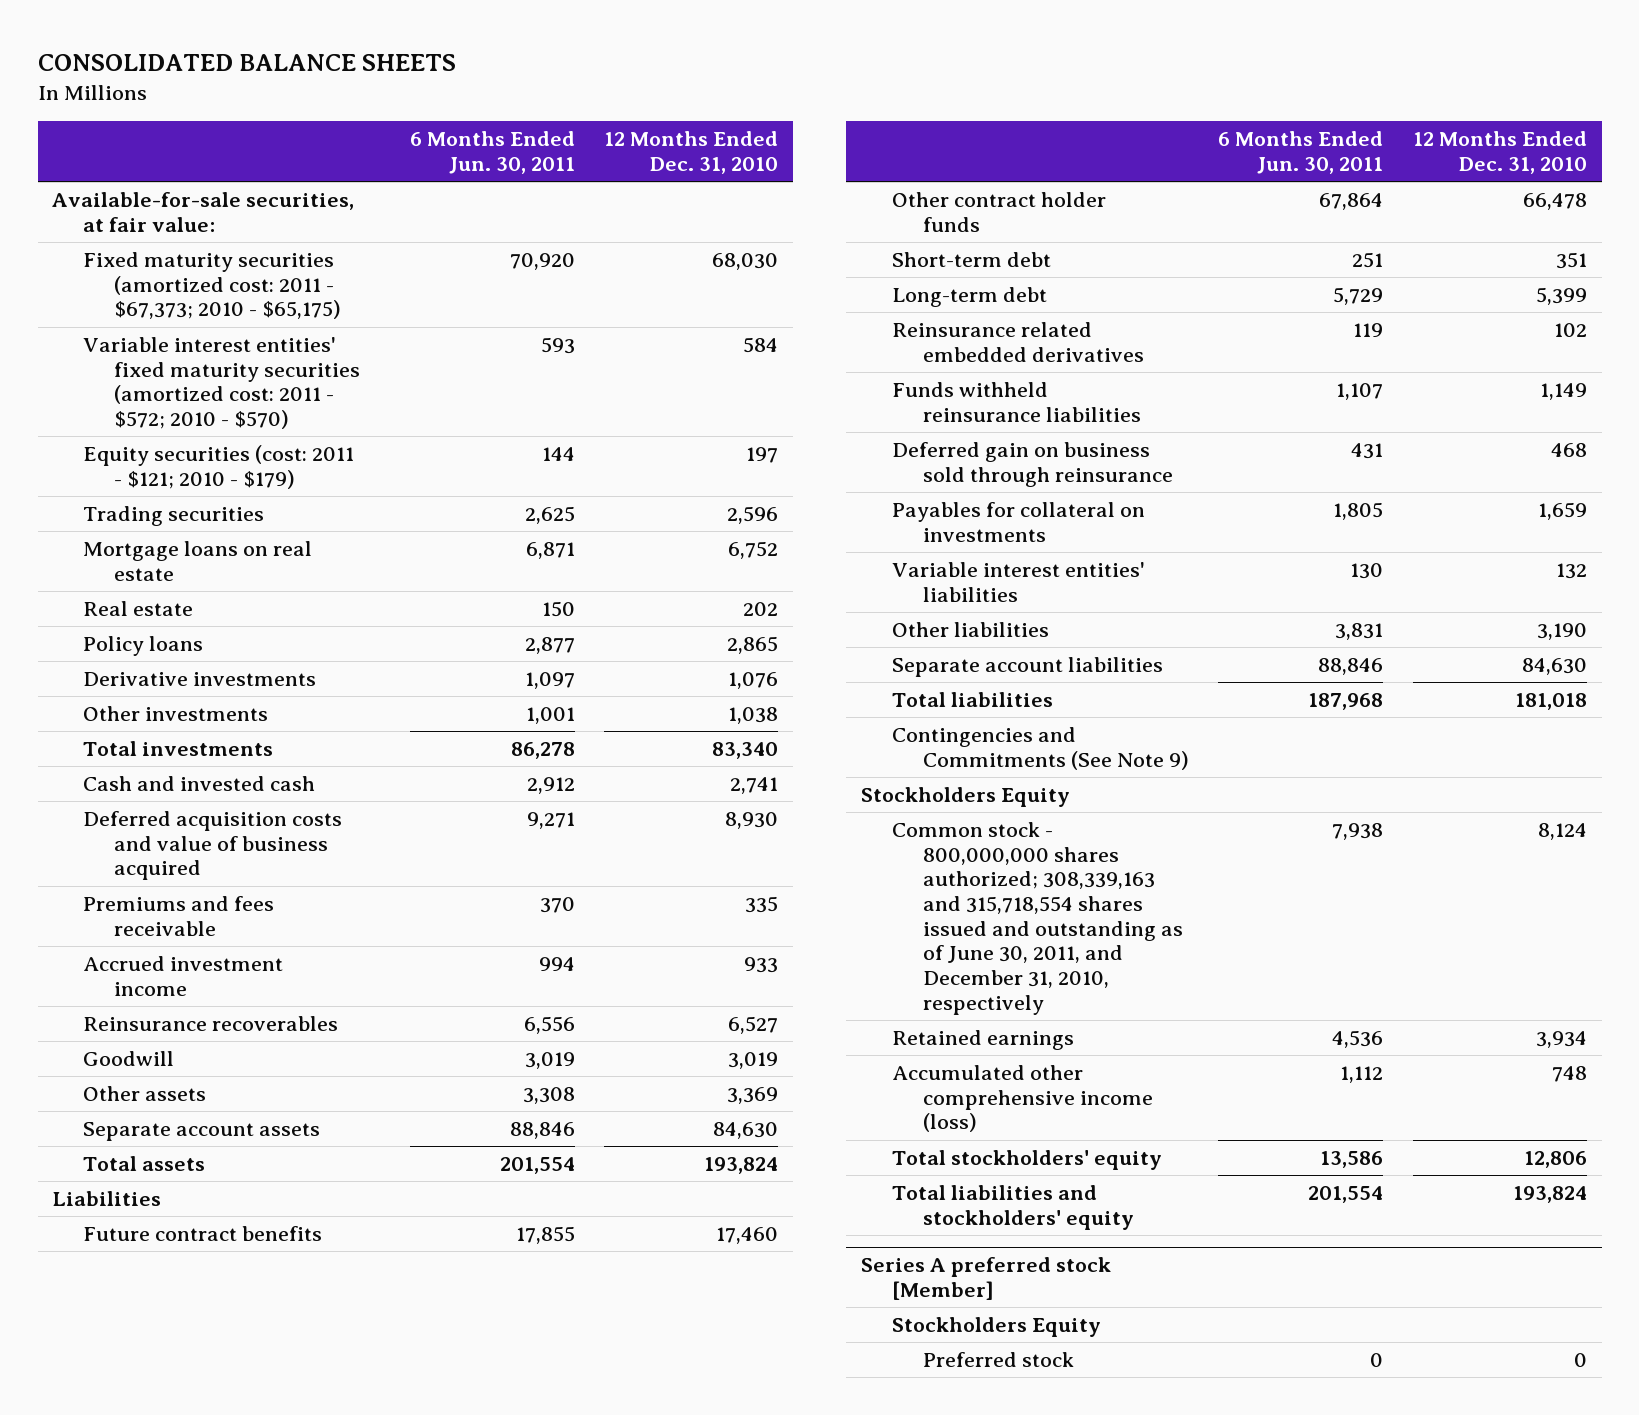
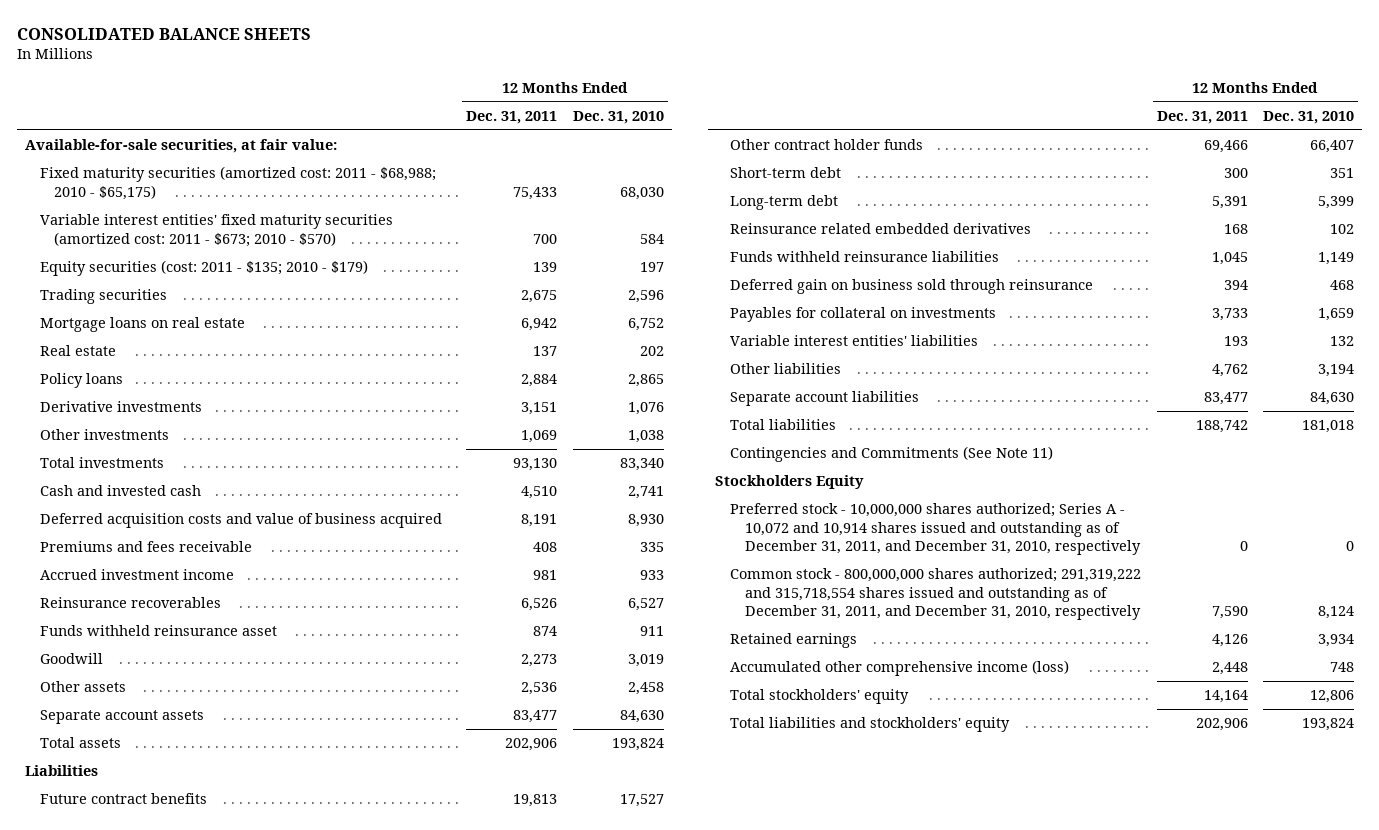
[409,131,575,174] 6 Months Ended Jun. 30, 2011 -> none
none -> [466,111,558,125] Dec. 31, 2011
[83,252,342,320] Fixed maturity securities (amortized cost: 2011 - $67,373; 2010 - $65,175) -> [39,166,436,200] Fixed maturity securities (amortized cost: 2011 - $68,988; 2010 - $65,175)
[83,337,361,430] Variable interest entities' fixed maturity securities (amortized cost: 2011 - $572; 2010 - $570) -> [39,214,393,247] Variable interest entities' fixed maturity securities (amortized cost: 2011 - $673; 2010 - $570)
[83,445,355,489] Equity securities (cost: 2011 - $121; 2010 - $179) -> [39,260,368,277] Equity securities (cost: 2011 - $135; 2010 - $179)
none -> [39,625,277,637] Funds withheld reinsurance asset
[727,1087,779,1105] 3,369 -> [627,682,664,696] 2,458
[716,1227,779,1245] 17,460 -> [619,794,664,808] 17,527
[1522,193,1587,211] 66,478 -> [1310,140,1355,154] 66,407
[1536,623,1587,641] 3,190 -> [1318,364,1355,378] 3,194
[891,727,1189,770] Contingencies and Commitments (See Note 9) -> [730,446,1054,463] Contingencies and Commitments (See Note 11)
none -> [730,503,1141,556] Preferred stock - 10,000,000 shares authorized; Series A - 10,072 and 10,914 shares issued and outstanding as of December 31, 2011, and December 31, 2010, respectively
[891,822,1183,1015] Common stock - 800,000,000 shares authorized; 308,339,163 and 315,718,554 shares issued and outstanding as of June 30, 2011, and December 31, 2010, respectively -> [730,568,1142,621] Common stock - 800,000,000 shares authorized; 291,319,222 and 315,718,554 shares issued and outstanding as of December 31, 2011, and December 31, 2010, respectively
[861,1257,1112,1301] Series A preferred stock [Member] -> none
[891,1317,1101,1338] Stockholders Equity -> none
[922,1352,1074,1368] Preferred stock -> none

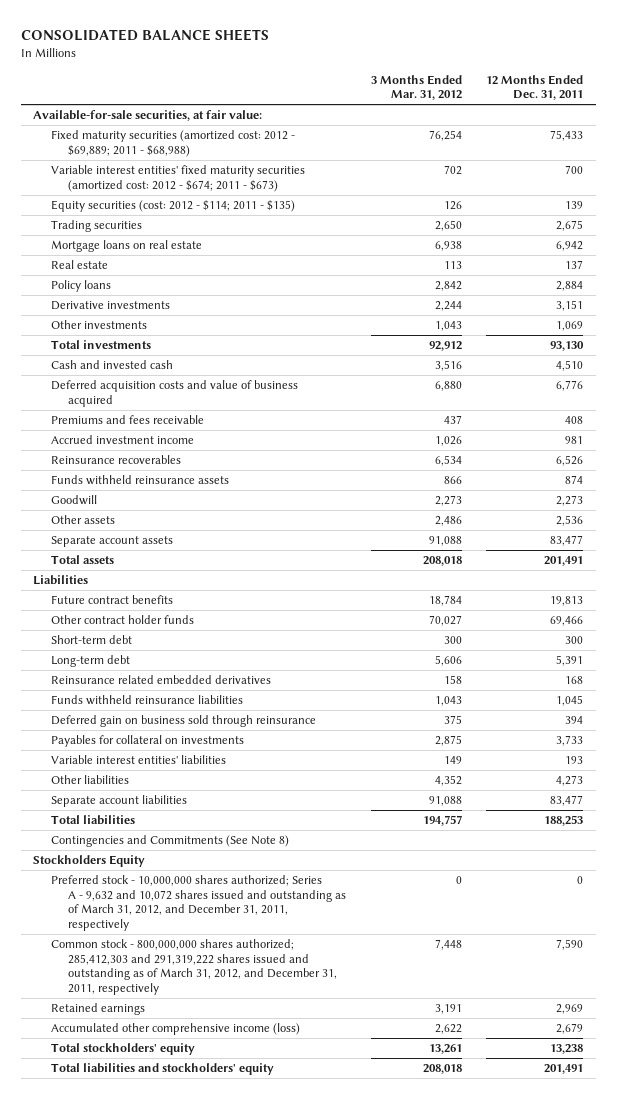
[572,111,664,125] Dec. 31, 2010 -> none
none -> [370,74,462,101] 3 Months Ended Mar. 31, 2012
[39,166,436,200] Fixed maturity securities (amortized cost: 2011 - $68,988; 2010 - $65,175) -> [50,130,295,157] Fixed maturity securities (amortized cost: 2012 - $69,889; 2011 - $68,988)
[39,214,393,247] Variable interest entities' fixed maturity securities (amortized cost: 2011 - $673; 2010 - $570) -> [50,165,305,192] Variable interest entities' fixed maturity securities (amortized cost: 2012 - $674; 2011 - $673)
[39,260,368,277] Equity securities (cost: 2011 - $135; 2010 - $179) -> [50,200,295,213] Equity securities (cost: 2012 - $114; 2011 - $135)
[521,514,558,528] 8,191 -> [556,380,584,392] 6,776
[39,625,277,637] Funds withheld reinsurance asset -> [50,475,229,486] Funds withheld reinsurance assets
[505,738,558,752] 202,906 -> [544,556,584,567] 201,491
[1211,364,1248,378] 4,762 -> [556,775,584,787] 4,273
[1195,420,1248,434] 188,742 -> [544,815,584,827] 188,253
[730,446,1054,463] Contingencies and Commitments (See Note 11) -> [50,835,289,848] Contingencies and Commitments (See Note 8)
[730,503,1141,556] Preferred stock - 10,000,000 shares authorized; Series A - 10,072 and 10,914 shares issued and outstanding as of December 31, 2011, and December 31, 2010, respectively -> [50,875,347,932] Preferred stock - 10,000,000 shares authorized; Series A - 9,632 and 10,072 shares issued and outstanding as of March 31, 2012, and December 31, 2011, respectively
[730,568,1142,621] Common stock - 800,000,000 shares authorized; 291,319,222 and 315,718,554 shares issued and outstanding as of December 31, 2011, and December 31, 2010, respectively -> [50,939,338,996] Common stock - 800,000,000 shares authorized; 285,412,303 and 291,319,222 shares issued and outstanding as of March 31, 2012, and December 31, 2011, respectively
[1211,634,1248,648] 4,126 -> [556,1004,584,1015] 2,969
[1211,662,1248,676] 2,448 -> [556,1023,584,1035] 2,679
[1203,690,1248,704] 14,164 -> [550,1044,584,1055] 13,238
[1195,718,1248,732] 202,906 -> [544,1064,584,1075] 201,491

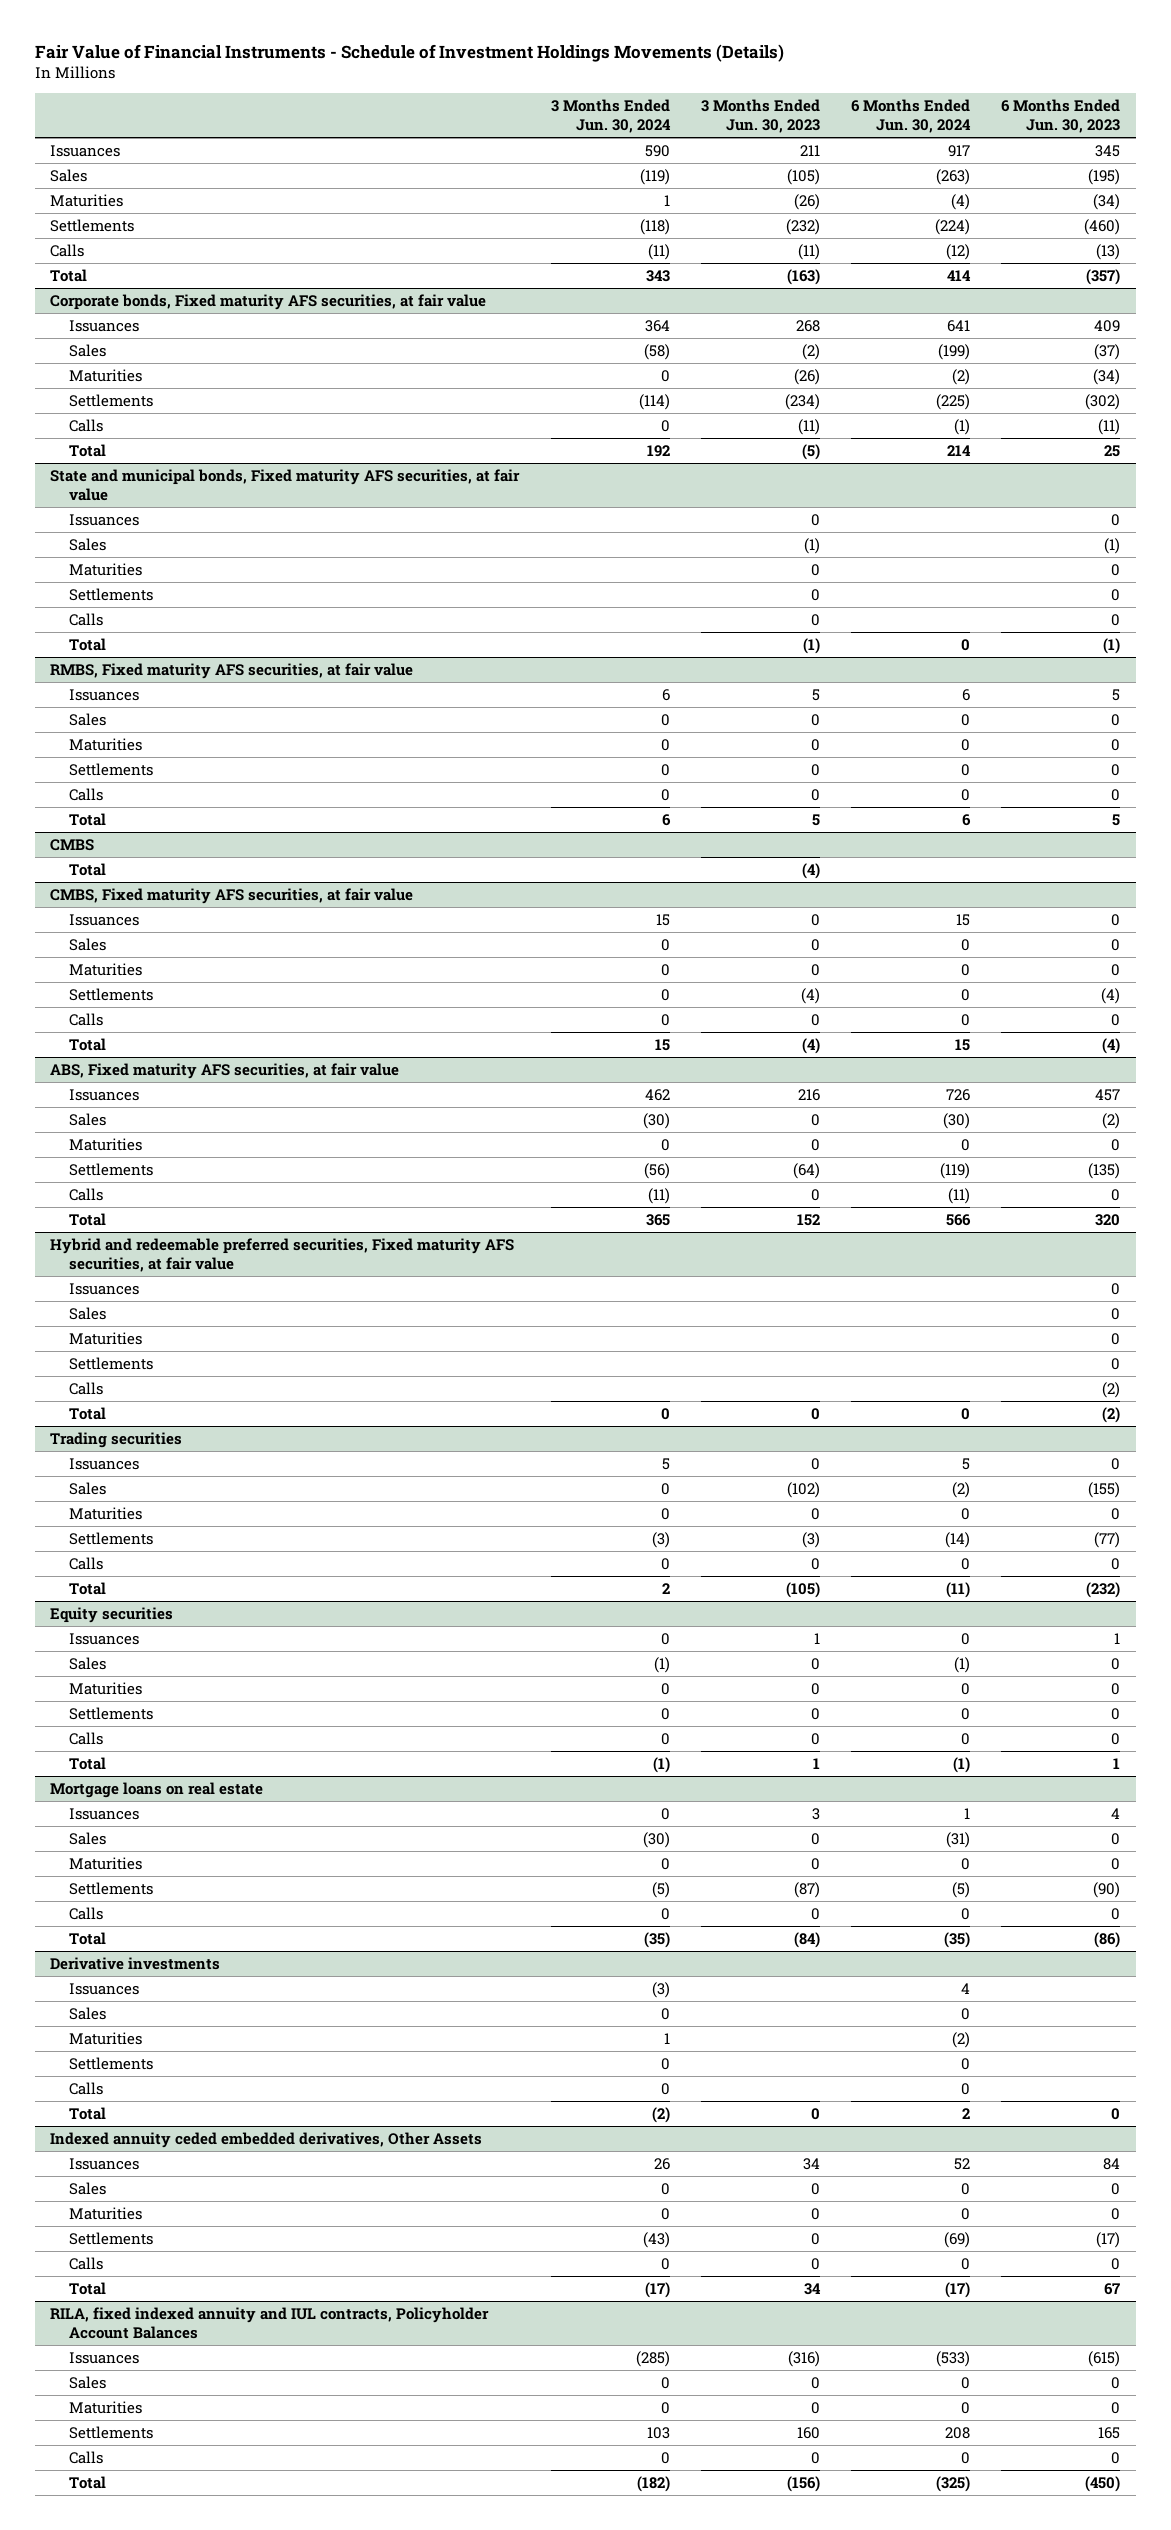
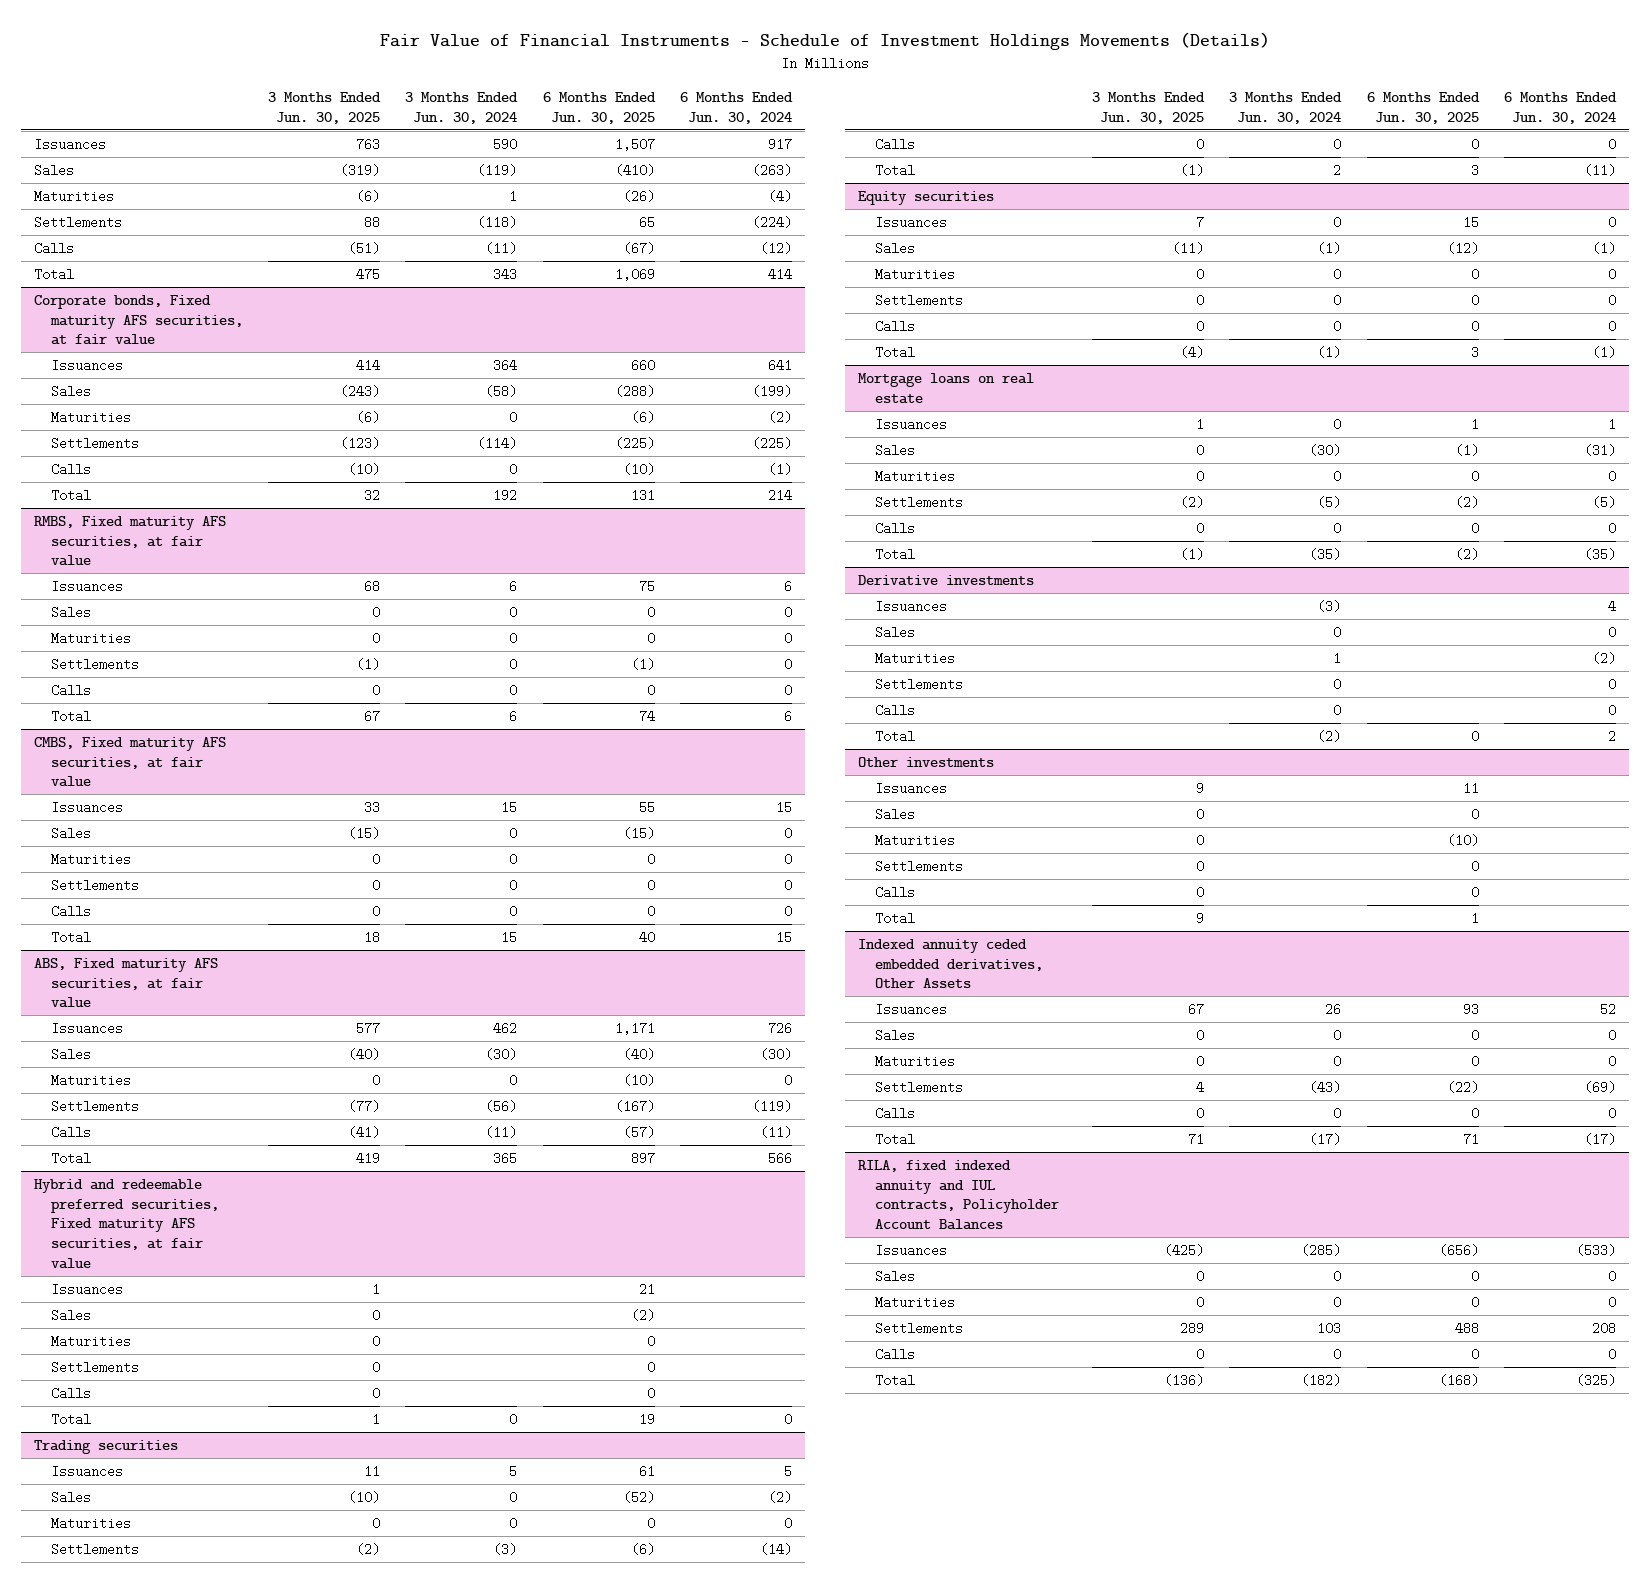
[700,98,820,133] 3 Months Ended Jun. 30, 2023 -> none
[1001,98,1121,133] 6 Months Ended Jun. 30, 2023 -> none
none -> [268,92,382,124] 3 Months Ended Jun. 30, 2025
none -> [542,92,656,124] 6 Months Ended Jun. 30, 2025
[50,469,521,501] State and municipal bonds, Fixed maturity AFS securities, at fair value -> none
[69,514,140,527] Issuances -> none
[69,538,107,552] Sales -> none
[69,563,143,577] Maturities -> none
[69,588,154,602] Settlements -> none
[69,613,104,627] Calls -> none
[69,638,107,652] Total -> none
[50,839,95,852] CMBS -> none
[69,863,107,877] Total -> none
none -> [858,756,995,767] Other investments
none -> [874,781,947,795] Issuances
none -> [874,807,915,821] Sales
none -> [874,833,955,847] Maturities
none -> [874,859,963,873] Settlements
none -> [874,885,915,899] Calls
none -> [874,911,915,925] Total

